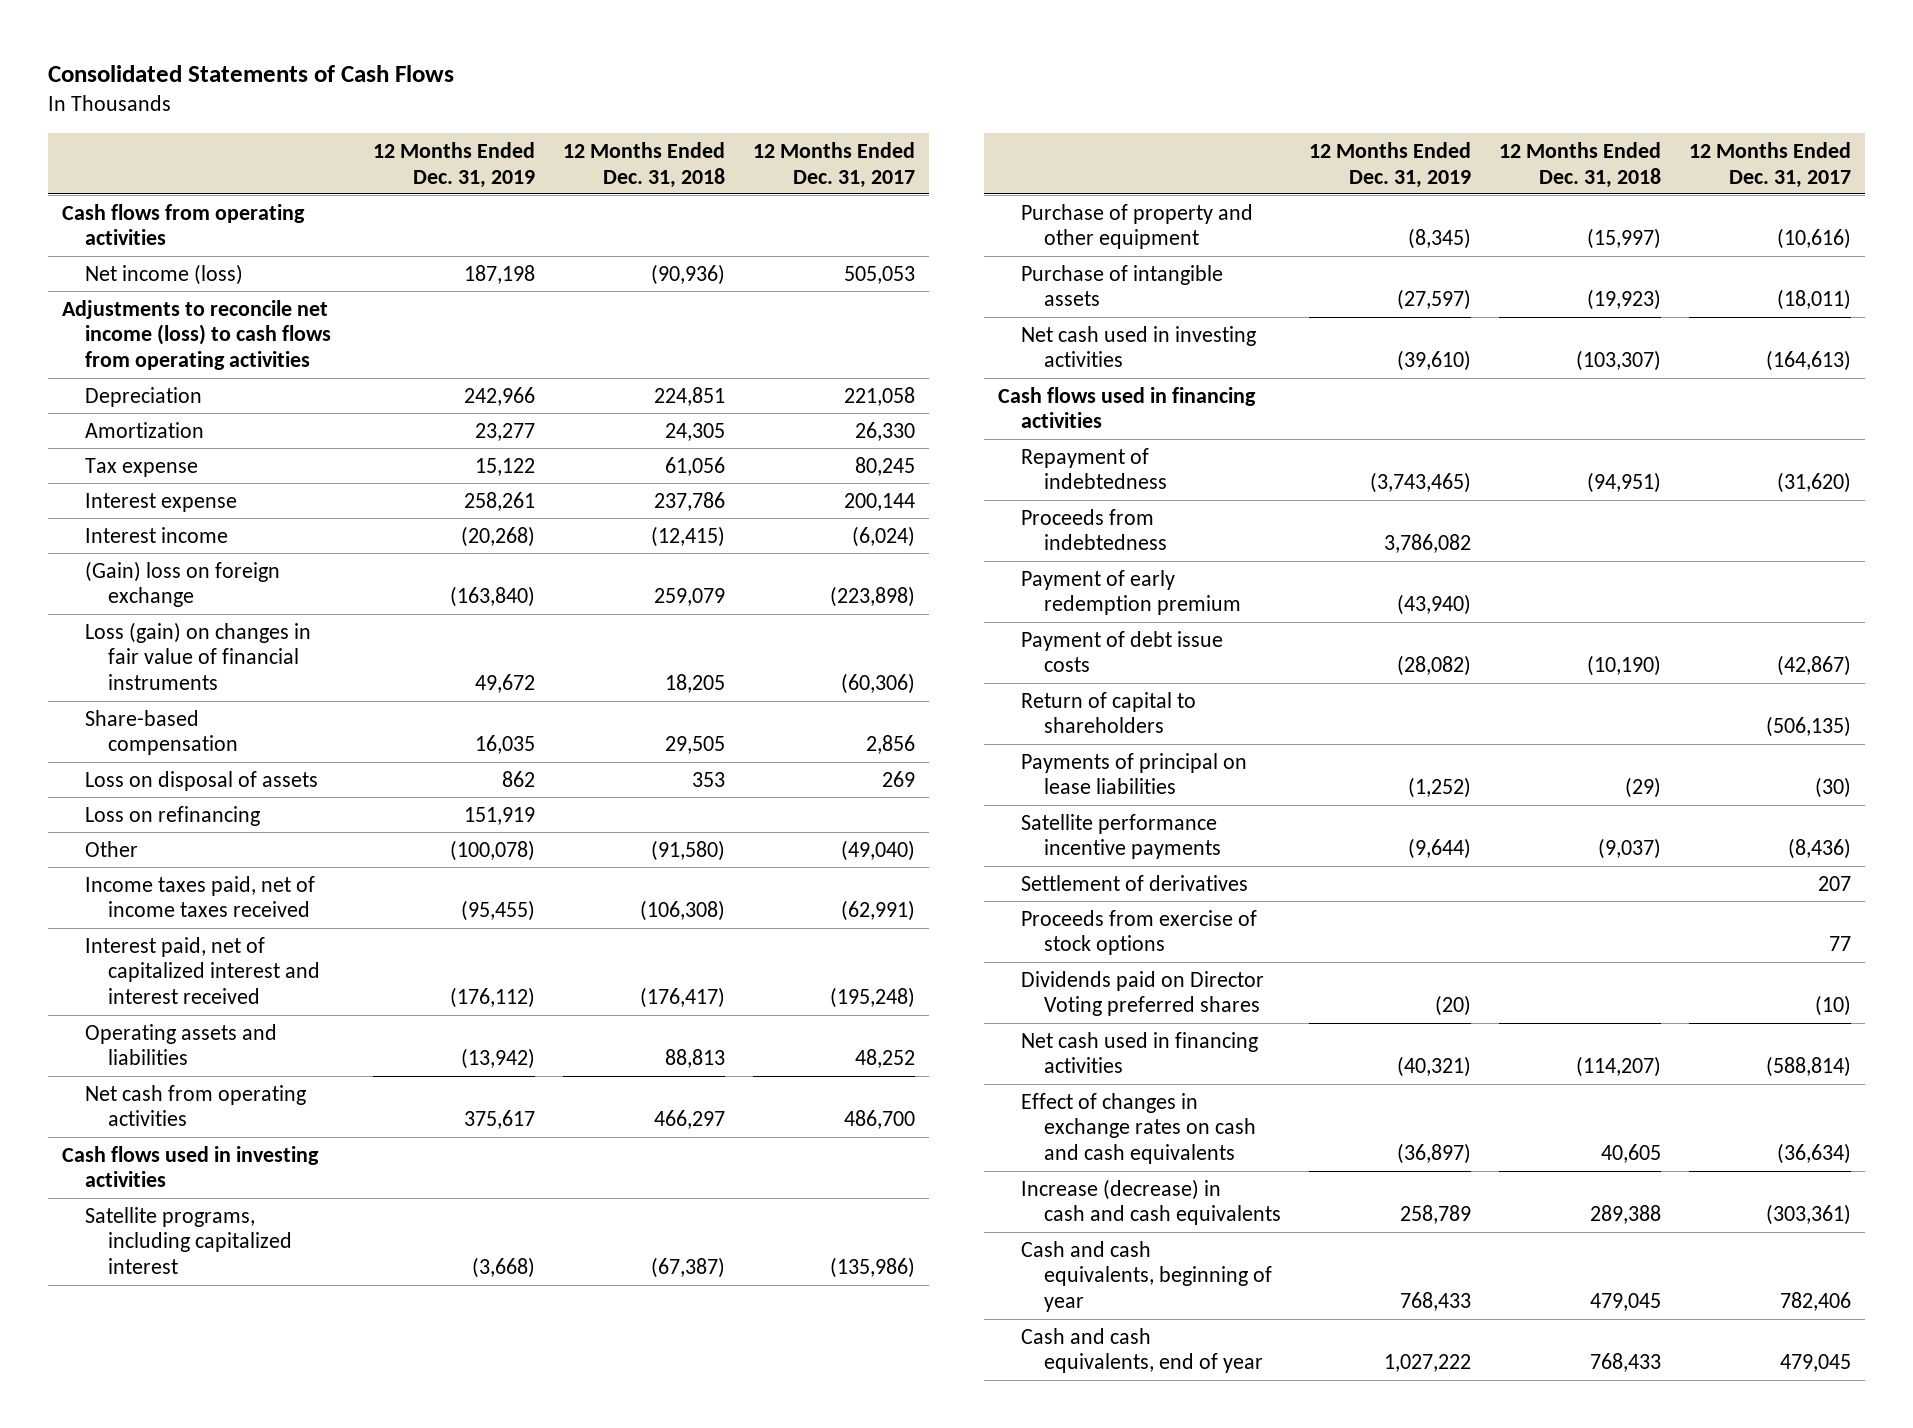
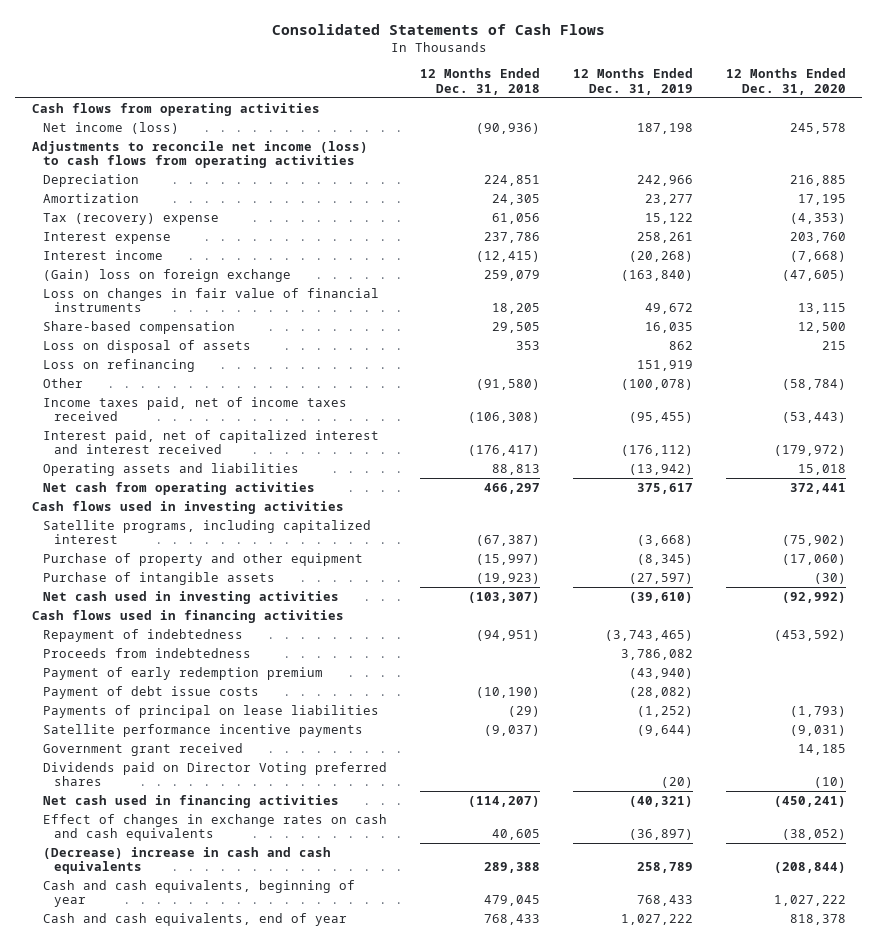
[753,141,916,188] 12 Months Ended Dec. 31, 2017 -> none
none -> [725,68,846,95] 12 Months Ended Dec. 31, 2020
[85,457,199,477] Tax expense -> [42,212,219,225] Tax (recovery) expense
[85,621,312,691] Loss (gain) on changes in fair value of financial instruments -> [42,287,379,313] Loss on changes in fair value of financial instruments
[1021,691,1197,734] Return of capital to shareholders -> none
[1021,874,1249,891] Settlement of derivatives -> none
[1021,909,1258,956] Proceeds from exercise of stock options -> none
none -> [42,742,243,756] Government grant received
[1021,1178,1282,1226] Increase (decrease) in cash and cash equivalents -> [42,846,331,875] (Decrease) increase in cash and cash equivalents

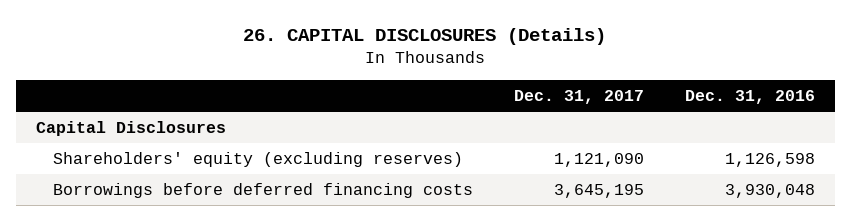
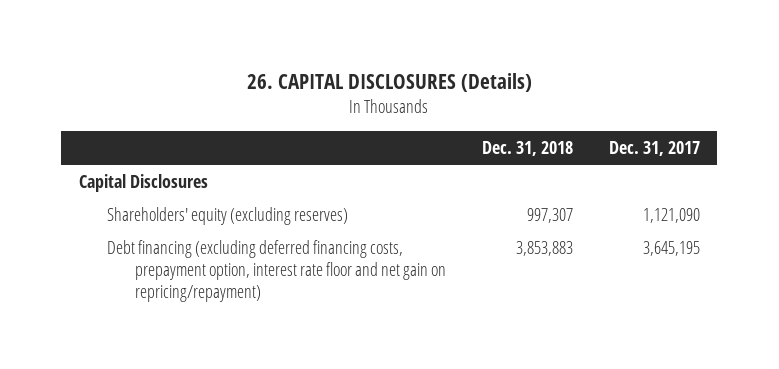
[684,89,815,104] Dec. 31, 2016 -> none
none -> [481,141,573,157] Dec. 31, 2018
[53,183,474,199] Borrowings before deferred financing costs -> [107,239,446,303] Debt financing (excluding deferred financing costs, prepayment option, interest rate floor and net gain on repricing/repayment)

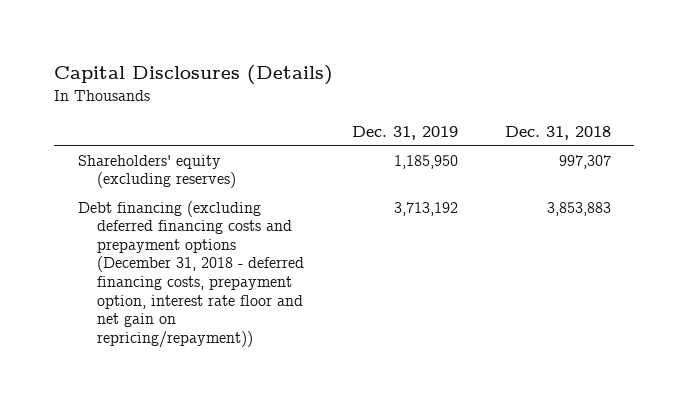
[247,73,533,93] 26. CAPITAL DISCLOSURES (Details) -> [54,65,334,86] Capital Disclosures (Details)
[608,141,700,157] Dec. 31, 2017 -> none
none -> [351,125,458,140] Dec. 31, 2019
[79,173,209,192] Capital Disclosures -> none
[107,239,446,303] Debt financing (excluding deferred financing costs, prepayment option, interest rate floor and net gain on repricing/repayment) -> [77,200,305,348] Debt financing (excluding deferred financing costs and prepayment options (December 31, 2018 - deferred financing costs, prepayment option, interest rate floor and net gain on repricing/repayment))

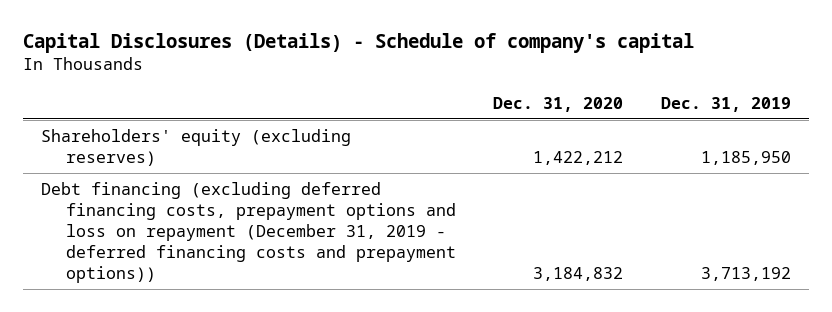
[54,65,334,86] Capital Disclosures (Details) -> [22,33,694,54] Capital Disclosures (Details) - Schedule of company's capital
[504,125,611,140] Dec. 31, 2018 -> none
none -> [493,96,624,112] Dec. 31, 2020
[77,200,305,348] Debt financing (excluding deferred financing costs and prepayment options (December 31, 2018 - deferred financing costs, prepayment option, interest rate floor and net gain on repricing/repayment)) -> [41,181,457,283] Debt financing (excluding deferred financing costs, prepayment options and loss on repayment (December 31, 2019 - deferred financing costs and prepayment options))

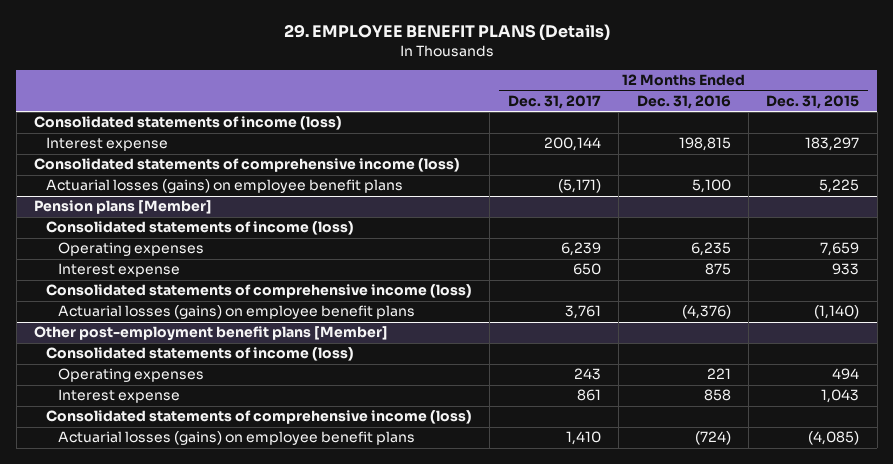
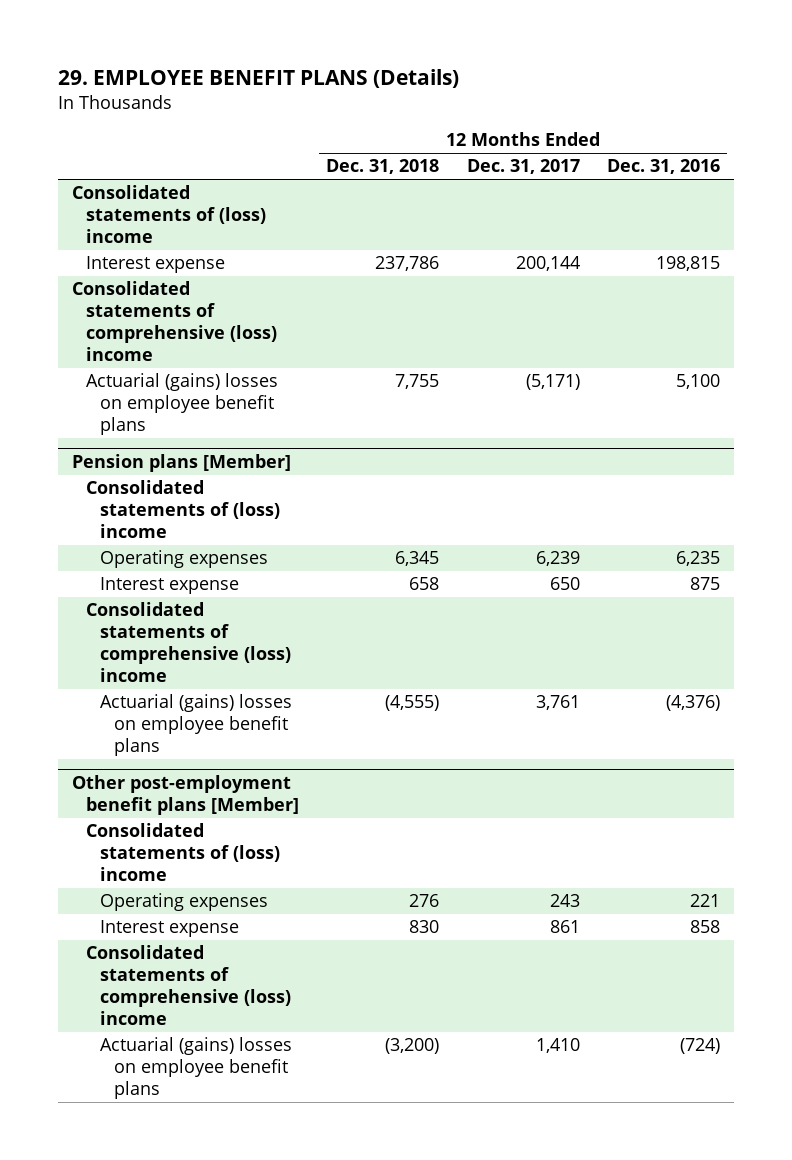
[766,95,860,110] Dec. 31, 2015 -> none
none -> [326,159,440,175] Dec. 31, 2018
[33,116,342,131] Consolidated statements of income (loss) -> [71,185,266,244] Consolidated statements of (loss) income
[33,158,460,173] Consolidated statements of comprehensive income (loss) -> [71,281,277,362] Consolidated statements of comprehensive (loss) income
[46,179,404,194] Actuarial losses (gains) on employee benefit plans -> [85,373,278,436] Actuarial (gains) losses on employee benefit plans
[46,221,355,236] Consolidated statements of income (loss) -> [85,480,280,539] Consolidated statements of (loss) income
[46,284,473,299] Consolidated statements of comprehensive income (loss) -> [85,602,291,683] Consolidated statements of comprehensive (loss) income
[58,305,416,320] Actuarial losses (gains) on employee benefit plans -> [99,694,292,757] Actuarial (gains) losses on employee benefit plans
[46,347,355,362] Consolidated statements of income (loss) -> [85,823,280,882] Consolidated statements of (loss) income
[46,410,473,425] Consolidated statements of comprehensive income (loss) -> [85,945,291,1026] Consolidated statements of comprehensive (loss) income
[58,431,416,446] Actuarial losses (gains) on employee benefit plans -> [99,1037,292,1100] Actuarial (gains) losses on employee benefit plans

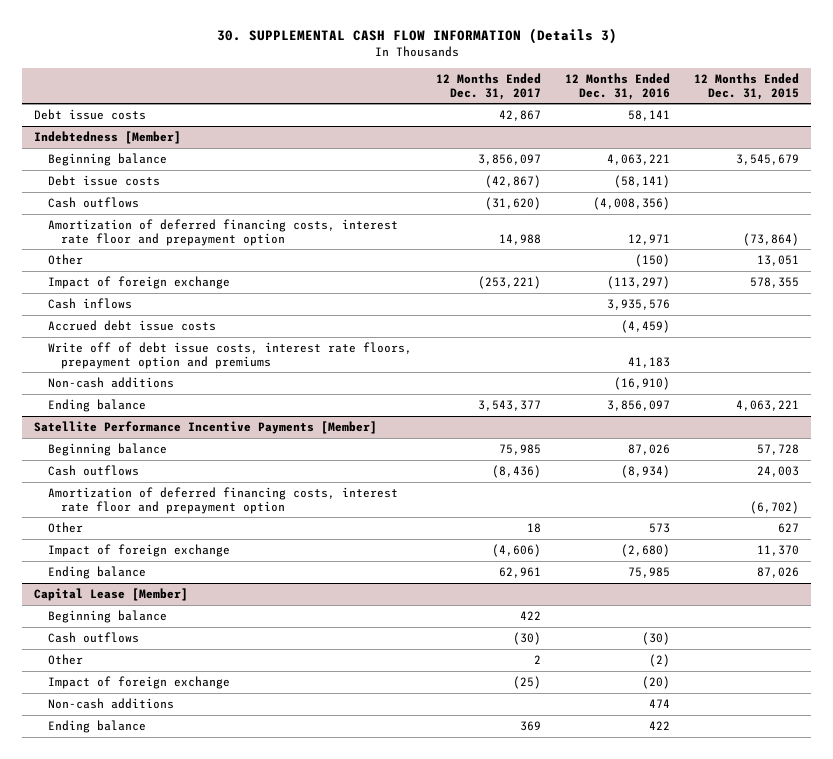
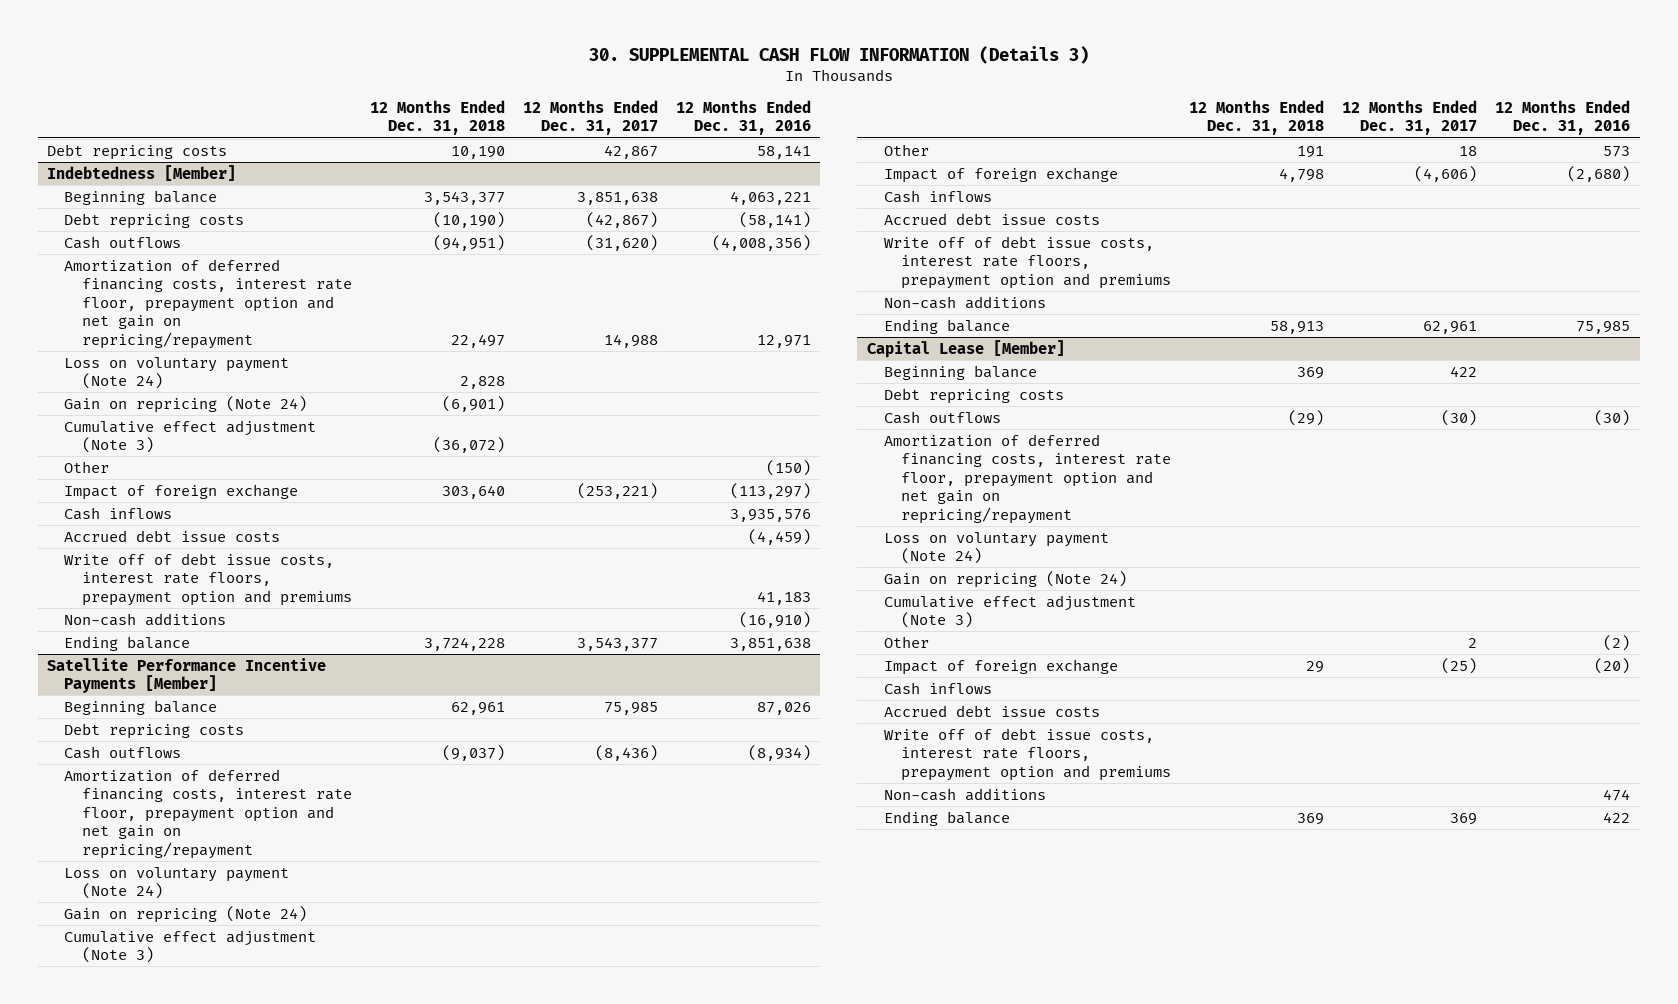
[694,72,800,100] 12 Months Ended Dec. 31, 2015 -> none
none -> [369,99,505,136] 12 Months Ended Dec. 31, 2018
[34,108,147,120] Debt issue costs -> [47,143,228,160] Debt repricing costs
[477,153,541,165] 3,856,097 -> [576,191,658,205] 3,851,638
[47,174,160,186] Debt issue costs -> [64,212,245,229] Debt repricing costs
[47,218,398,246] Amortization of deferred financing costs, interest rate floor and prepayment option -> [64,258,352,349] Amortization of deferred financing costs, interest rate floor, prepayment option and net gain on repricing/repayment
none -> [64,356,290,390] Loss on voluntary payment (Note 24)
none -> [64,395,308,413] Gain on repricing (Note 24)
none -> [64,419,317,454] Cumulative effect adjustment (Note 3)
[606,399,670,411] 3,856,097 -> [730,637,812,651] 3,851,638
none -> [64,722,245,739] Debt repricing costs
[47,486,398,514] Amortization of deferred financing costs, interest rate floor and prepayment option -> [64,768,352,859] Amortization of deferred financing costs, interest rate floor, prepayment option and net gain on repricing/repayment
none -> [64,866,290,900] Loss on voluntary payment (Note 24)
none -> [64,905,308,923] Gain on repricing (Note 24)
none -> [64,929,317,964] Cumulative effect adjustment (Note 3)
none -> [883,189,992,203] Cash inflows
none -> [883,212,1100,225] Accrued debt issue costs
none -> [883,235,1172,289] Write off of debt issue costs, interest rate floors, prepayment option and premiums
none -> [883,295,1046,309] Non-cash additions
none -> [883,387,1064,404] Debt repricing costs
none -> [883,433,1172,524] Amortization of deferred financing costs, interest rate floor, prepayment option and net gain on repricing/repayment
none -> [883,531,1109,565] Loss on voluntary payment (Note 24)
none -> [883,570,1127,588] Gain on repricing (Note 24)
none -> [883,594,1136,629] Cumulative effect adjustment (Note 3)
none -> [883,681,992,695] Cash inflows
none -> [883,704,1100,717] Accrued debt issue costs
none -> [883,727,1172,781] Write off of debt issue costs, interest rate floors, prepayment option and premiums

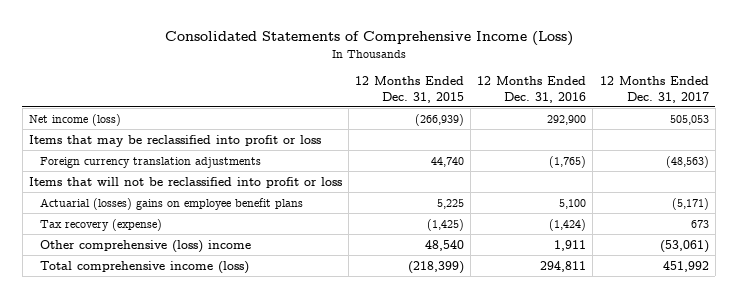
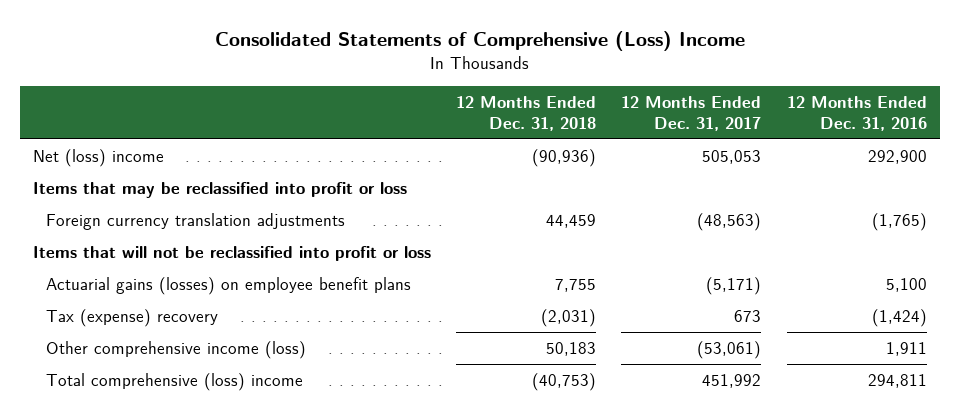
[164,31,573,47] Consolidated Statements of Comprehensive Income (Loss) -> [214,31,745,52] Consolidated Statements of Comprehensive (Loss) Income
[355,75,465,103] 12 Months Ended Dec. 31, 2015 -> none
none -> [455,96,596,131] 12 Months Ended Dec. 31, 2018
[28,113,121,126] Net income (loss) -> [32,148,164,167] Net (loss) income
[39,197,303,210] Actuarial (losses) gains on employee benefit plans -> [45,276,411,295] Actuarial gains (losses) on employee benefit plans
[39,218,162,231] Tax recovery (expense) -> [45,308,218,327] Tax (expense) recovery
[39,239,251,253] Other comprehensive (loss) income -> [45,340,306,359] Other comprehensive income (loss)
[39,260,249,274] Total comprehensive income (loss) -> [45,372,303,391] Total comprehensive (loss) income

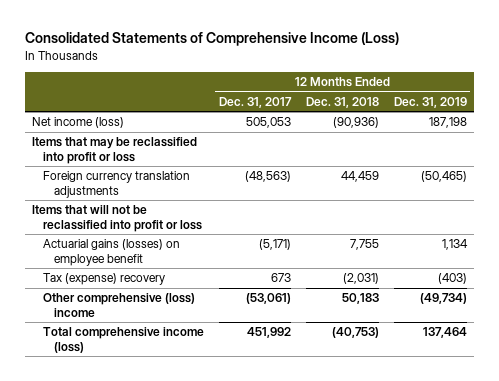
[214,31,745,52] Consolidated Statements of Comprehensive (Loss) Income -> [24,32,399,47] Consolidated Statements of Comprehensive Income (Loss)
[786,96,927,131] 12 Months Ended Dec. 31, 2016 -> none
none -> [393,96,467,108] Dec. 31, 2019
[32,148,164,167] Net (loss) income -> [31,117,124,129] Net income (loss)
[45,276,411,295] Actuarial gains (losses) on employee benefit plans -> [43,239,181,267] Actuarial gains (losses) on employee benefit
[45,340,306,359] Other comprehensive income (loss) -> [43,293,196,318] Other comprehensive (loss) income
[45,372,303,391] Total comprehensive (loss) income -> [43,327,205,354] Total comprehensive income (loss)

